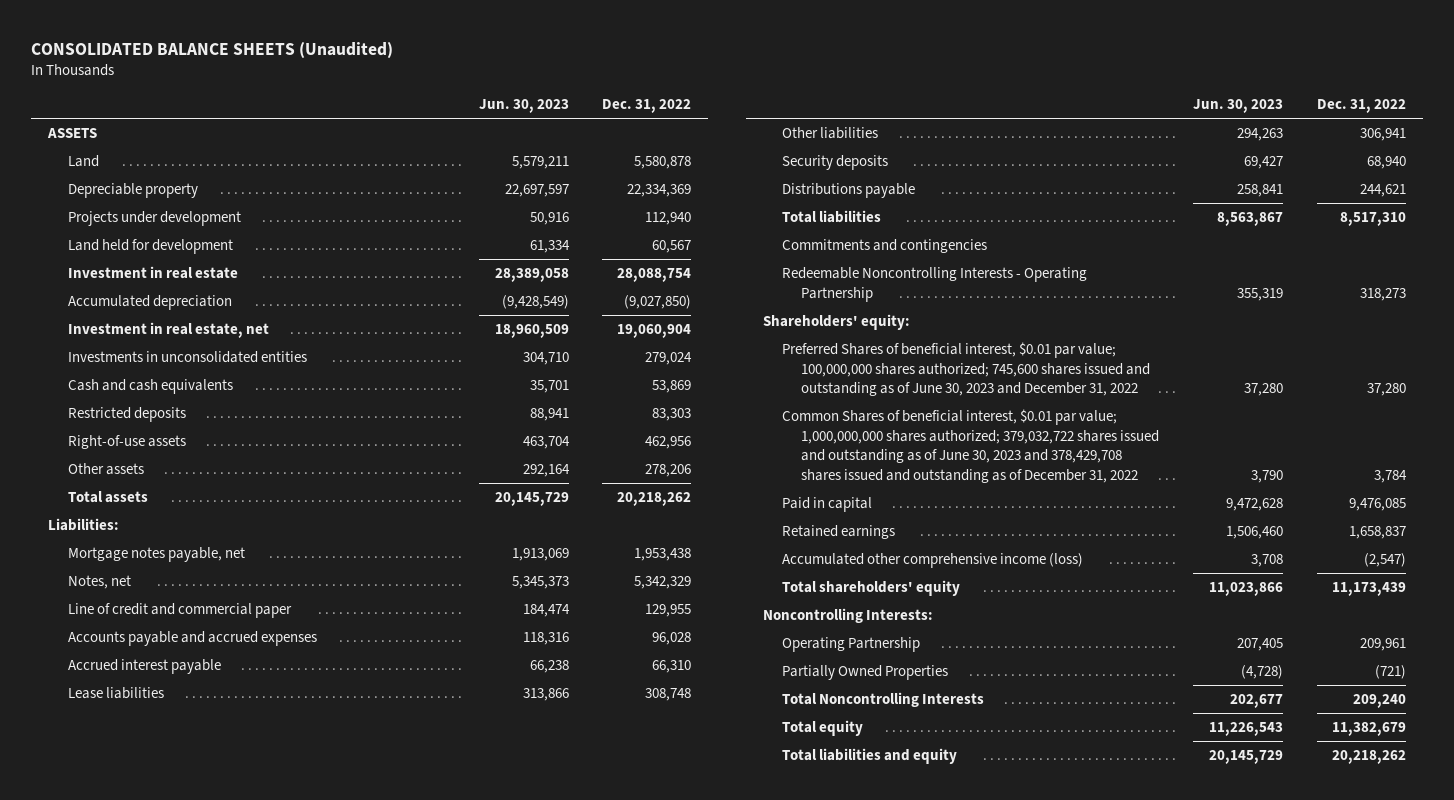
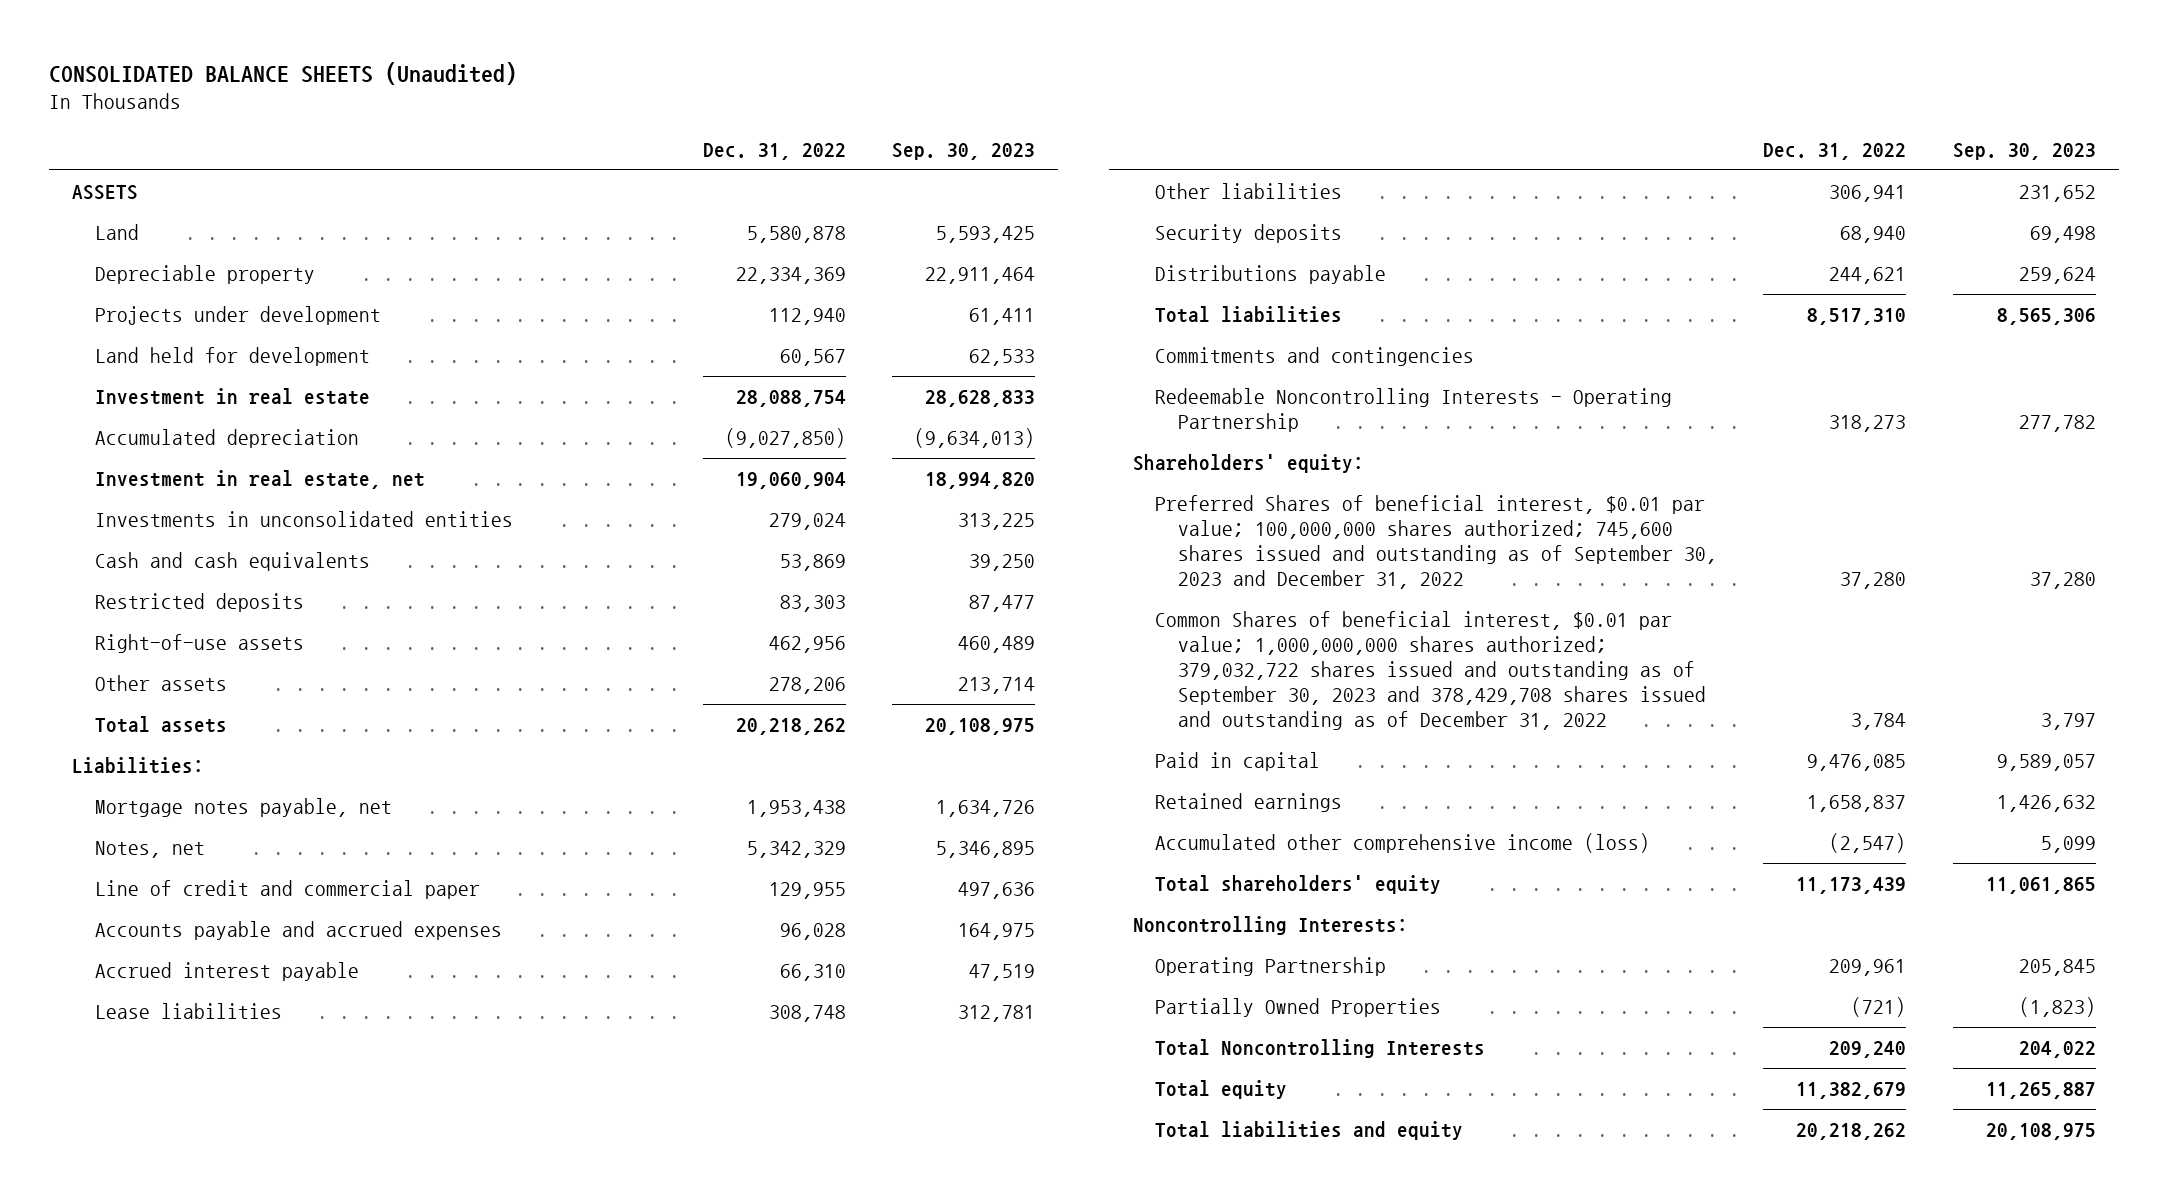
[478,99,569,114] Jun. 30, 2023 -> none
none -> [892,142,1036,160] Sep. 30, 2023
[782,342,1151,397] Preferred Shares of beneficial interest, $0.01 par value; 100,000,000 shares authorized; 745,600 shares issued and outstanding as of June 30, 2023 and December 31, 2022 -> [1155,495,1717,589] Preferred Shares of beneficial interest, $0.01 par value; 100,000,000 shares authorized; 745,600 shares issued and outstanding as of September 30, 2023 and December 31, 2022
[782,409,1160,483] Common Shares of beneficial interest, $0.01 par value; 1,000,000,000 shares authorized; 379,032,722 shares issued and outstanding as of June 30, 2023 and 378,429,708 shares issued and outstanding as of December 31, 2022 -> [1155,611,1706,730] Common Shares of beneficial interest, $0.01 par value; 1,000,000,000 shares authorized; 379,032,722 shares issued and outstanding as of September 30, 2023 and 378,429,708 shares issued and outstanding as of December 31, 2022

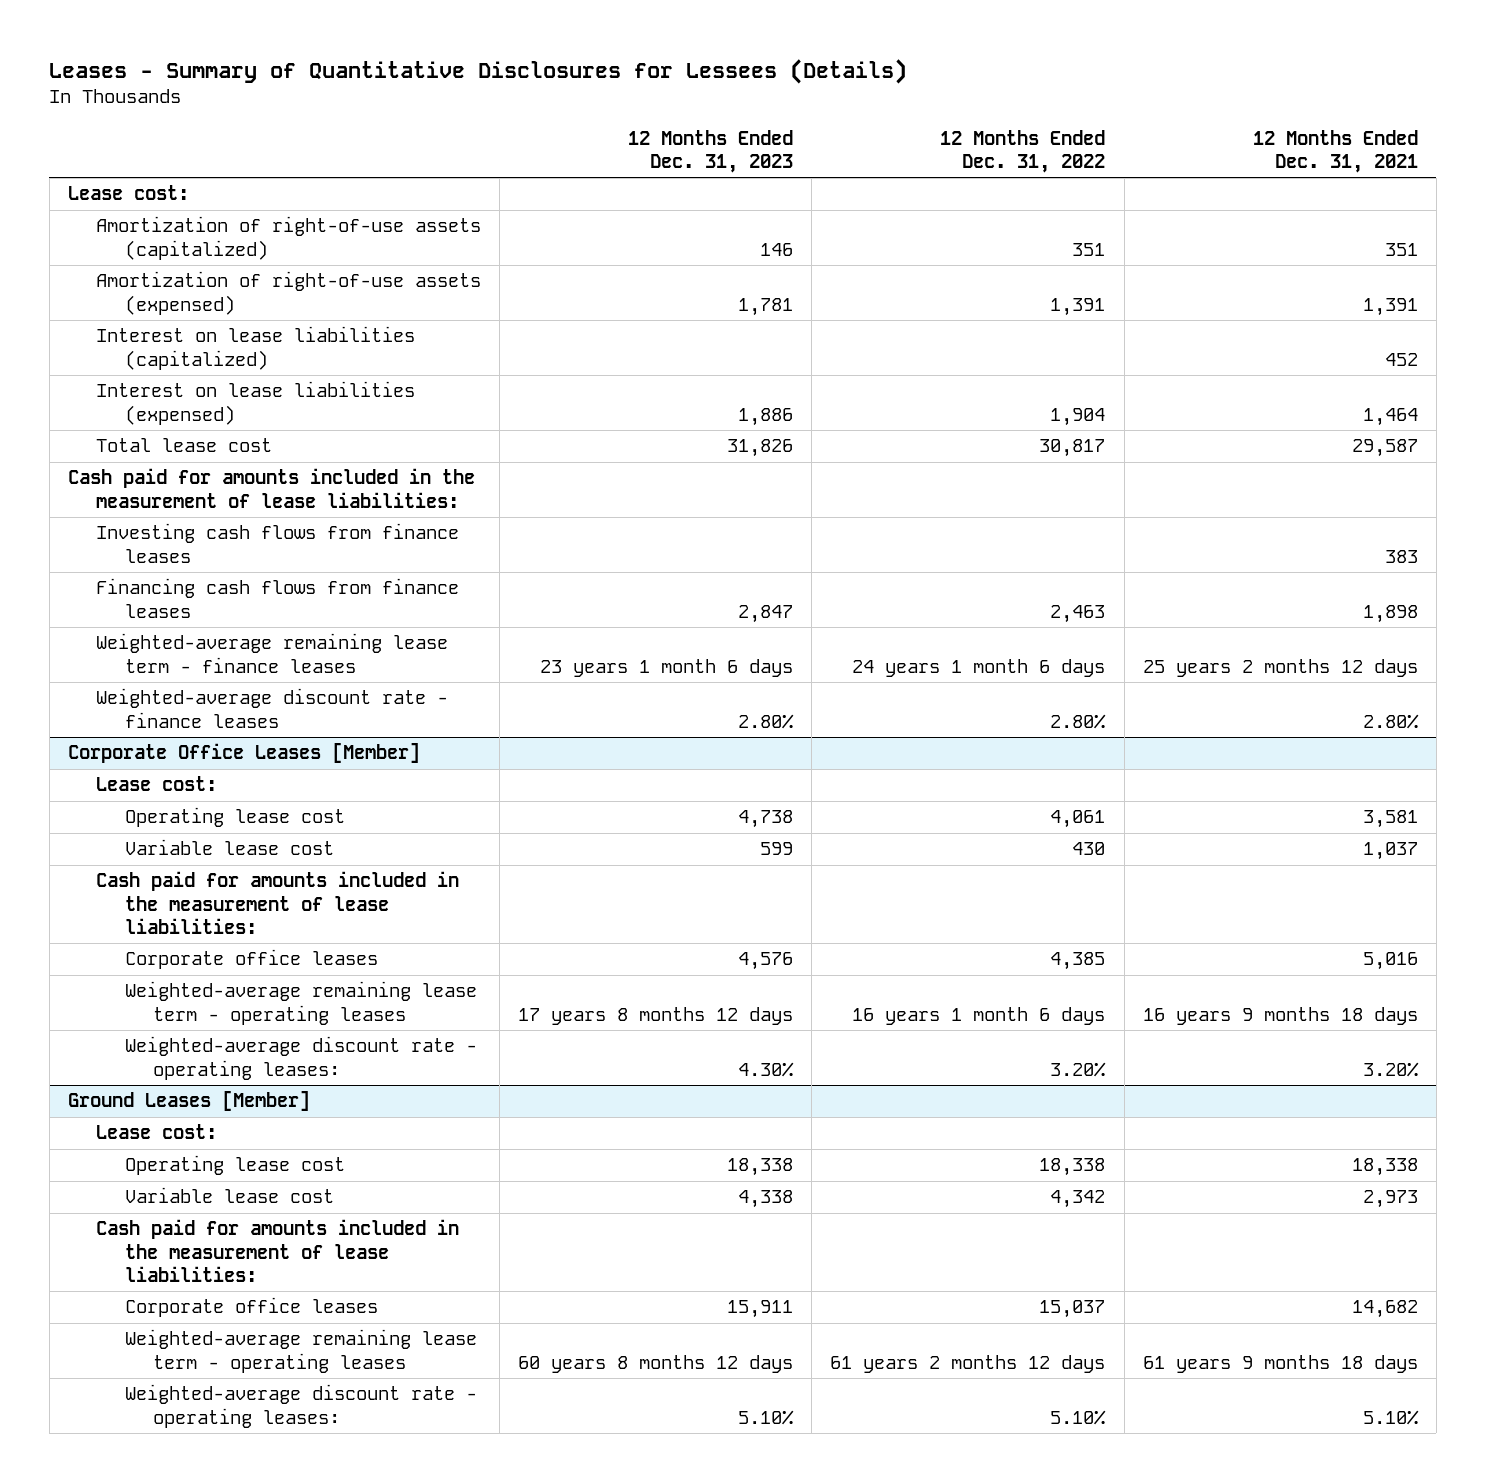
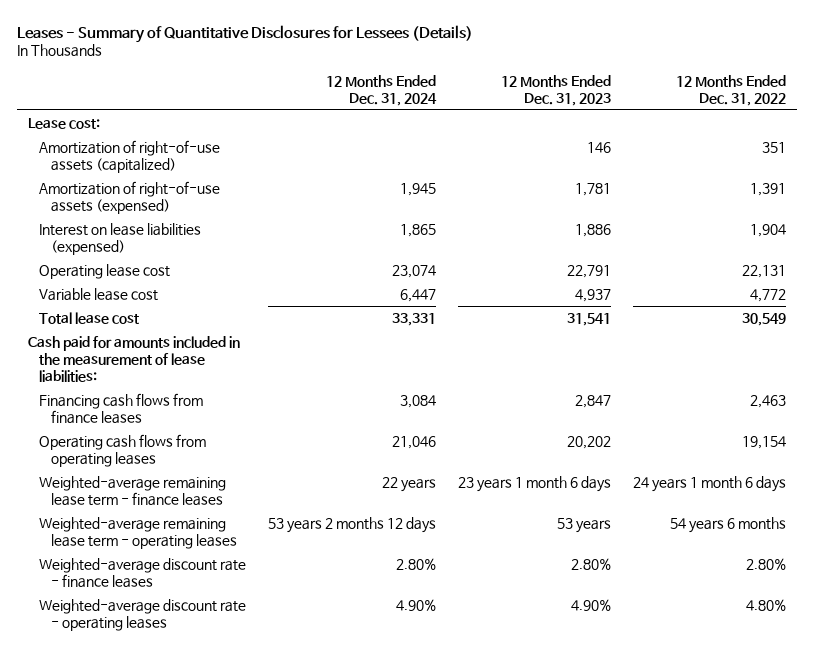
[1252,129,1418,173] 12 Months Ended Dec. 31, 2021 -> none
none -> [326,74,438,106] 12 Months Ended Dec. 31, 2024
[96,326,416,370] Interest on lease liabilities (capitalized) -> none
none -> [39,263,171,279] Operating lease cost
none -> [39,287,159,301] Variable lease cost
[727,439,794,458] 31,826 -> [566,312,611,326] 31,541
[1039,439,1106,458] 30,817 -> [741,312,786,326] 30,549
[96,523,460,563] Investing cash flows from finance leases -> none
none -> [39,433,207,467] Operating cash flows from operating leases
none -> [39,516,237,549] Weighted-average remaining lease term - operating leases
[67,743,420,764] Corporate Office Leases [Member] -> none
[96,776,218,792] Lease cost: -> none
[124,807,345,828] Operating lease cost -> none
[124,839,334,856] Variable lease cost -> none
[96,871,460,934] Cash paid for amounts included in the measurement of lease liabilities: -> none
[124,949,378,970] Corporate office leases -> none
[124,981,477,1025] Weighted-average remaining lease term - operating leases -> none
[67,1091,310,1112] Ground Leases [Member] -> none
[96,1124,218,1140] Lease cost: -> none
[124,1155,345,1176] Operating lease cost -> none
[124,1187,334,1204] Variable lease cost -> none
[96,1219,460,1282] Cash paid for amounts included in the measurement of lease liabilities: -> none
[124,1297,378,1318] Corporate office leases -> none
[124,1329,477,1373] Weighted-average remaining lease term - operating leases -> none
[124,1384,477,1428] Weighted-average discount rate - operating leases: -> none
[124,1036,477,1080] Weighted-average discount rate - operating leases: -> [39,598,247,631] Weighted-average discount rate - operating leases
[738,1061,795,1077] 4.30% -> [570,598,611,611] 4.90%
[1050,1061,1107,1077] 3.20% -> [745,598,786,611] 4.80%

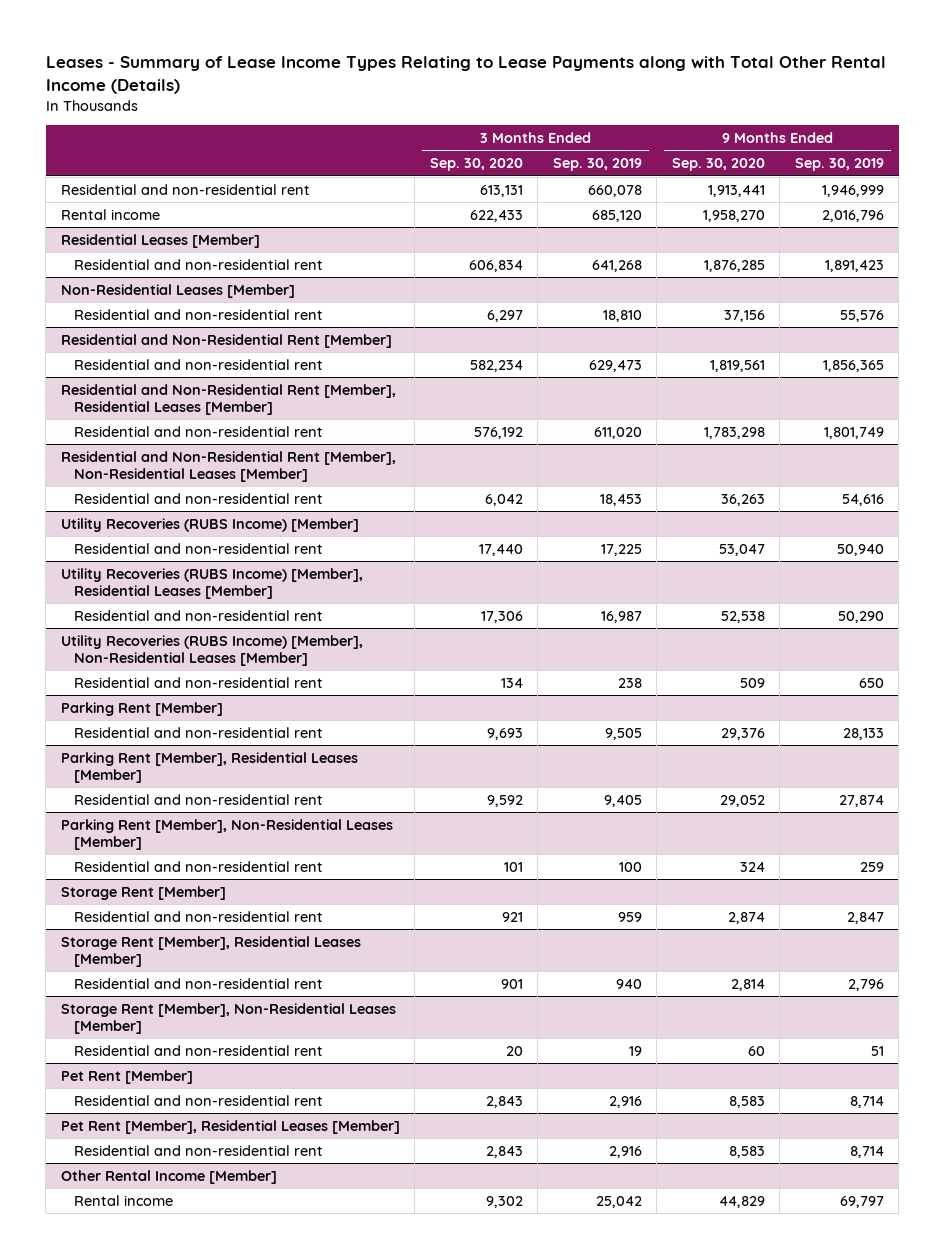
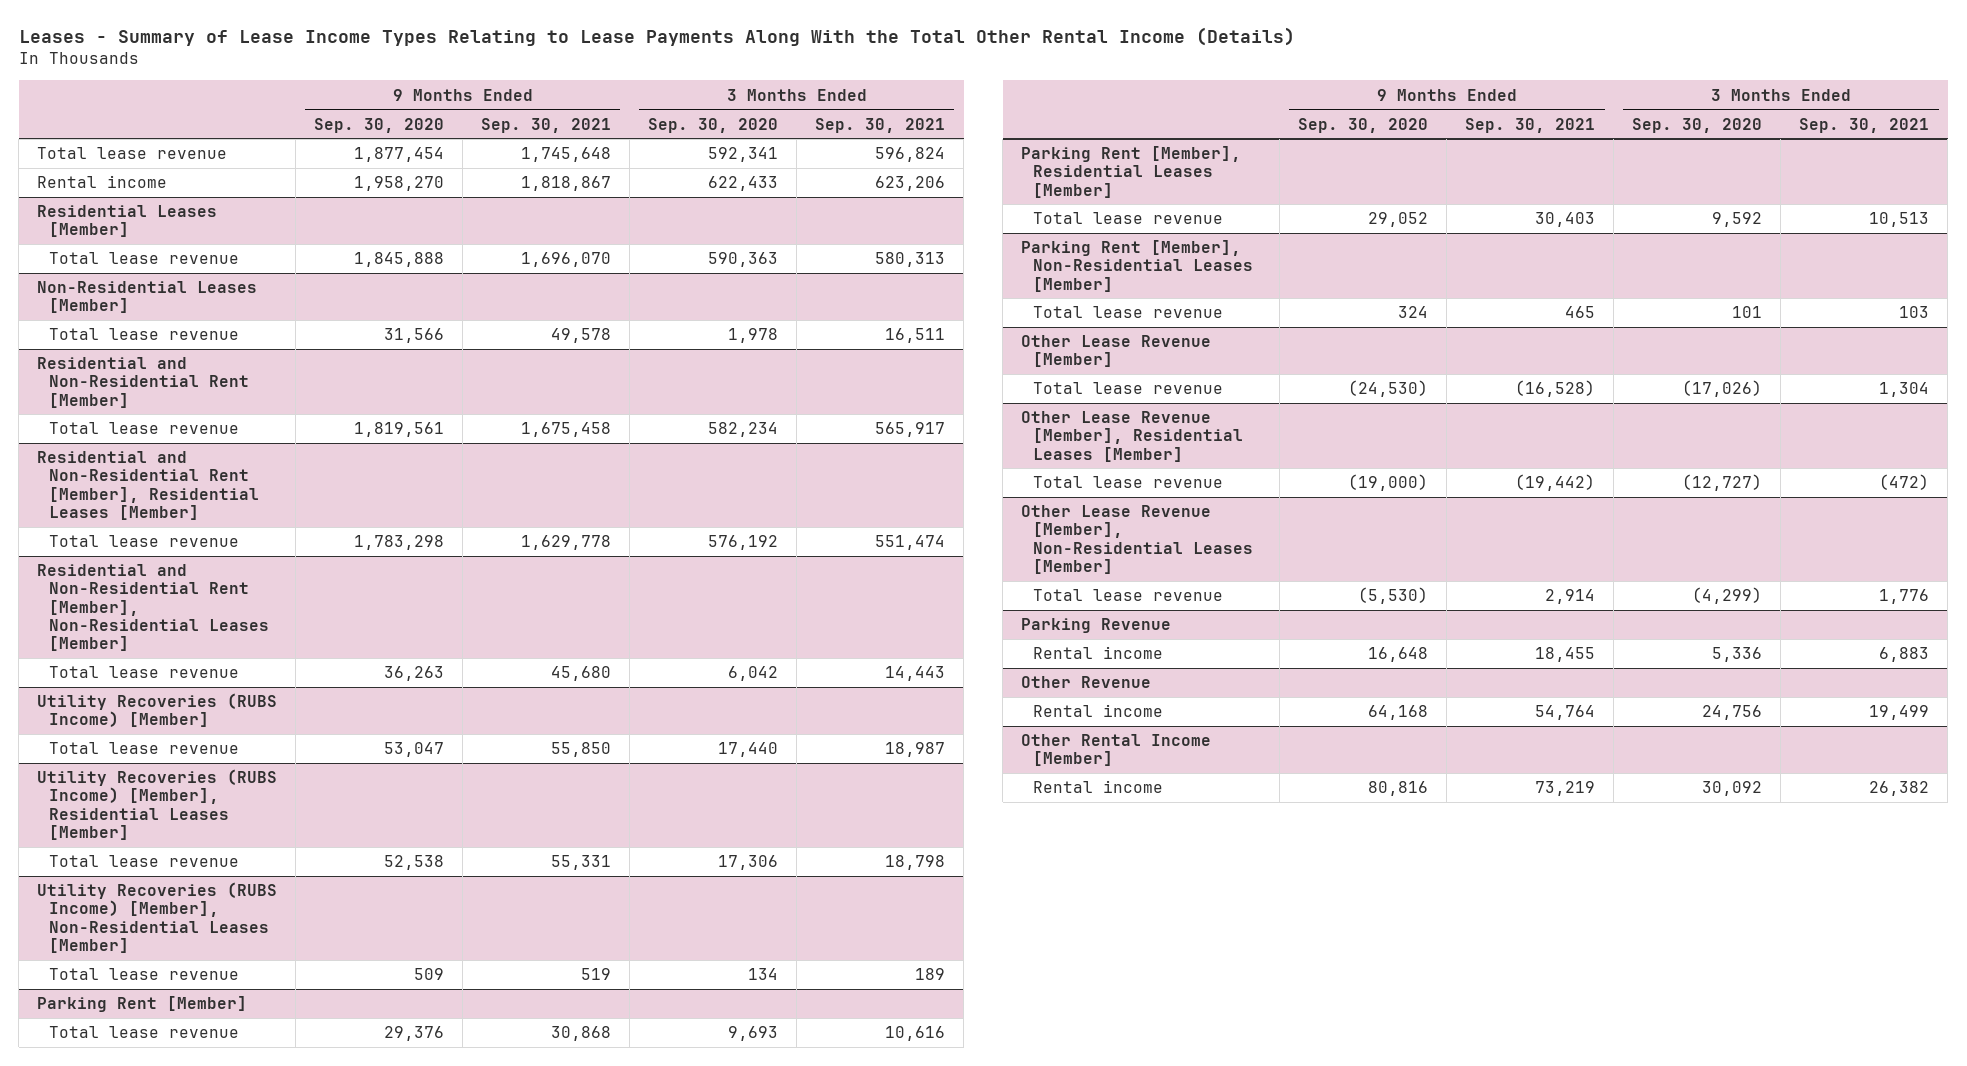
[45,56,886,95] Leases - Summary of Lease Income Types Relating to Lease Payments along with Total Other Rental Income (Details) -> [18,27,1295,47] Leases - Summary of Lease Income Types Relating to Lease Payments Along With the Total Other Rental Income (Details)
[552,158,642,172] Sep. 30, 2019 -> none
[794,158,884,172] Sep. 30, 2019 -> none
none -> [481,117,612,133] Sep. 30, 2021
none -> [815,117,946,133] Sep. 30, 2021
[60,183,310,195] Residential and non-residential rent -> none
none -> [37,147,228,160] Total lease revenue
[73,258,323,270] Residential and non-residential rent -> none
none -> [49,252,240,265] Total lease revenue
[73,308,323,320] Residential and non-residential rent -> none
none -> [49,328,240,341] Total lease revenue
[73,358,323,370] Residential and non-residential rent -> [49,422,240,435] Total lease revenue
[73,425,323,437] Residential and non-residential rent -> [49,535,240,548] Total lease revenue
[73,492,323,504] Residential and non-residential rent -> [49,666,240,679] Total lease revenue
[73,542,323,554] Residential and non-residential rent -> [49,742,240,755] Total lease revenue
[73,609,323,621] Residential and non-residential rent -> [49,855,240,868] Total lease revenue
[73,676,323,688] Residential and non-residential rent -> [49,968,240,981] Total lease revenue
[73,726,323,738] Residential and non-residential rent -> [49,1026,240,1039] Total lease revenue
[73,793,323,805] Residential and non-residential rent -> [1033,212,1224,225] Total lease revenue
[60,885,226,900] Storage Rent [Member] -> none
[73,910,323,922] Residential and non-residential rent -> none
[60,935,361,968] Storage Rent [Member], Residential Leases [Member] -> none
[73,977,323,989] Residential and non-residential rent -> none
[60,1002,396,1035] Storage Rent [Member], Non-Residential Leases [Member] -> none
[73,1044,323,1056] Residential and non-residential rent -> none
[60,1069,193,1084] Pet Rent [Member] -> none
[73,1094,323,1106] Residential and non-residential rent -> none
[60,1119,400,1134] Pet Rent [Member], Residential Leases [Member] -> none
[73,1144,323,1156] Residential and non-residential rent -> none
[73,860,323,872] Residential and non-residential rent -> [1033,306,1224,319] Total lease revenue
none -> [1021,335,1212,368] Other Lease Revenue [Member]
none -> [1033,382,1224,395] Total lease revenue
none -> [1021,411,1244,462] Other Lease Revenue [Member], Residential Leases [Member]
none -> [1033,476,1224,489] Total lease revenue
none -> [1021,505,1254,574] Other Lease Revenue [Member], Non-Residential Leases [Member]
none -> [1033,589,1224,602] Total lease revenue
none -> [1021,618,1172,634] Parking Revenue
none -> [1033,646,1164,660] Rental income
none -> [1021,676,1152,689] Other Revenue
none -> [1033,704,1164,718] Rental income
[485,1195,523,1208] 9,302 -> [1702,781,1763,797] 30,092
[718,1195,765,1208] 44,829 -> [1368,781,1429,797] 80,816

